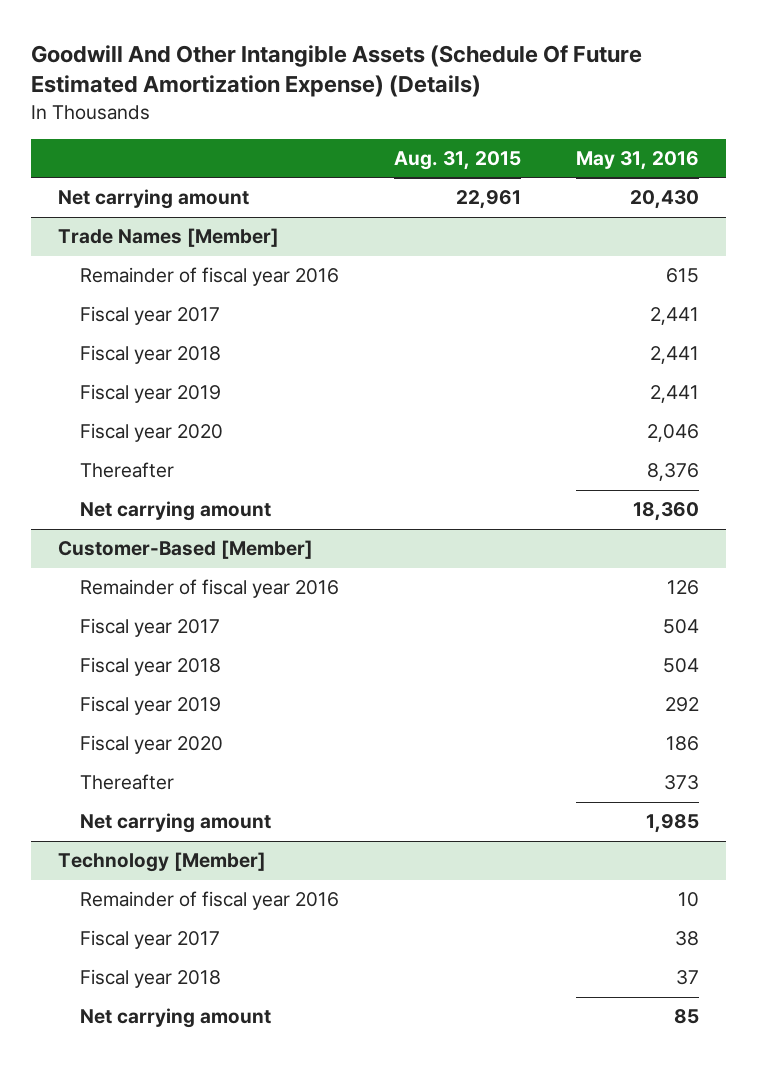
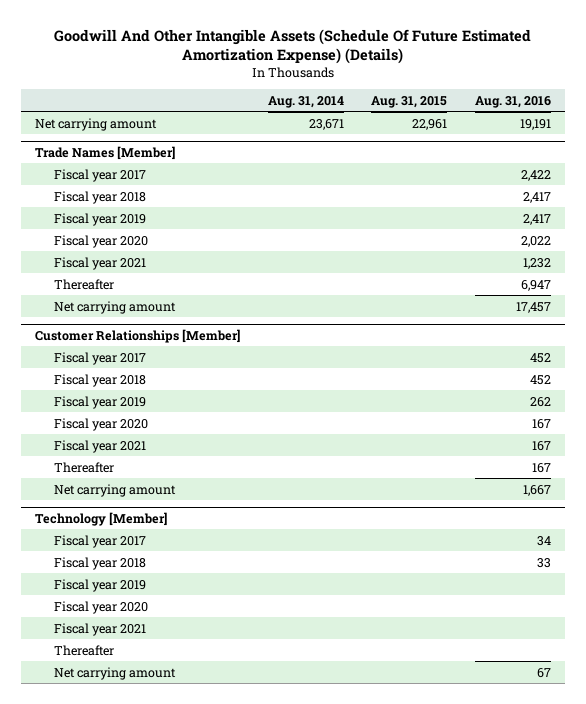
[575,151,699,171] May 31, 2016 -> none
none -> [267,95,344,108] Aug. 31, 2014
none -> [474,95,551,108] Aug. 31, 2016
[80,267,340,287] Remainder of fiscal year 2016 -> none
none -> [54,256,147,270] Fiscal year 2021
[80,579,340,599] Remainder of fiscal year 2016 -> none
[58,540,314,560] Customer-Based [Member] -> [35,328,241,343] Customer Relationships [Member]
none -> [54,439,147,453] Fiscal year 2021
[80,891,340,911] Remainder of fiscal year 2016 -> none
none -> [54,578,147,592] Fiscal year 2019
none -> [54,600,149,614] Fiscal year 2020
none -> [54,622,147,636] Fiscal year 2021
none -> [54,644,115,656] Thereafter

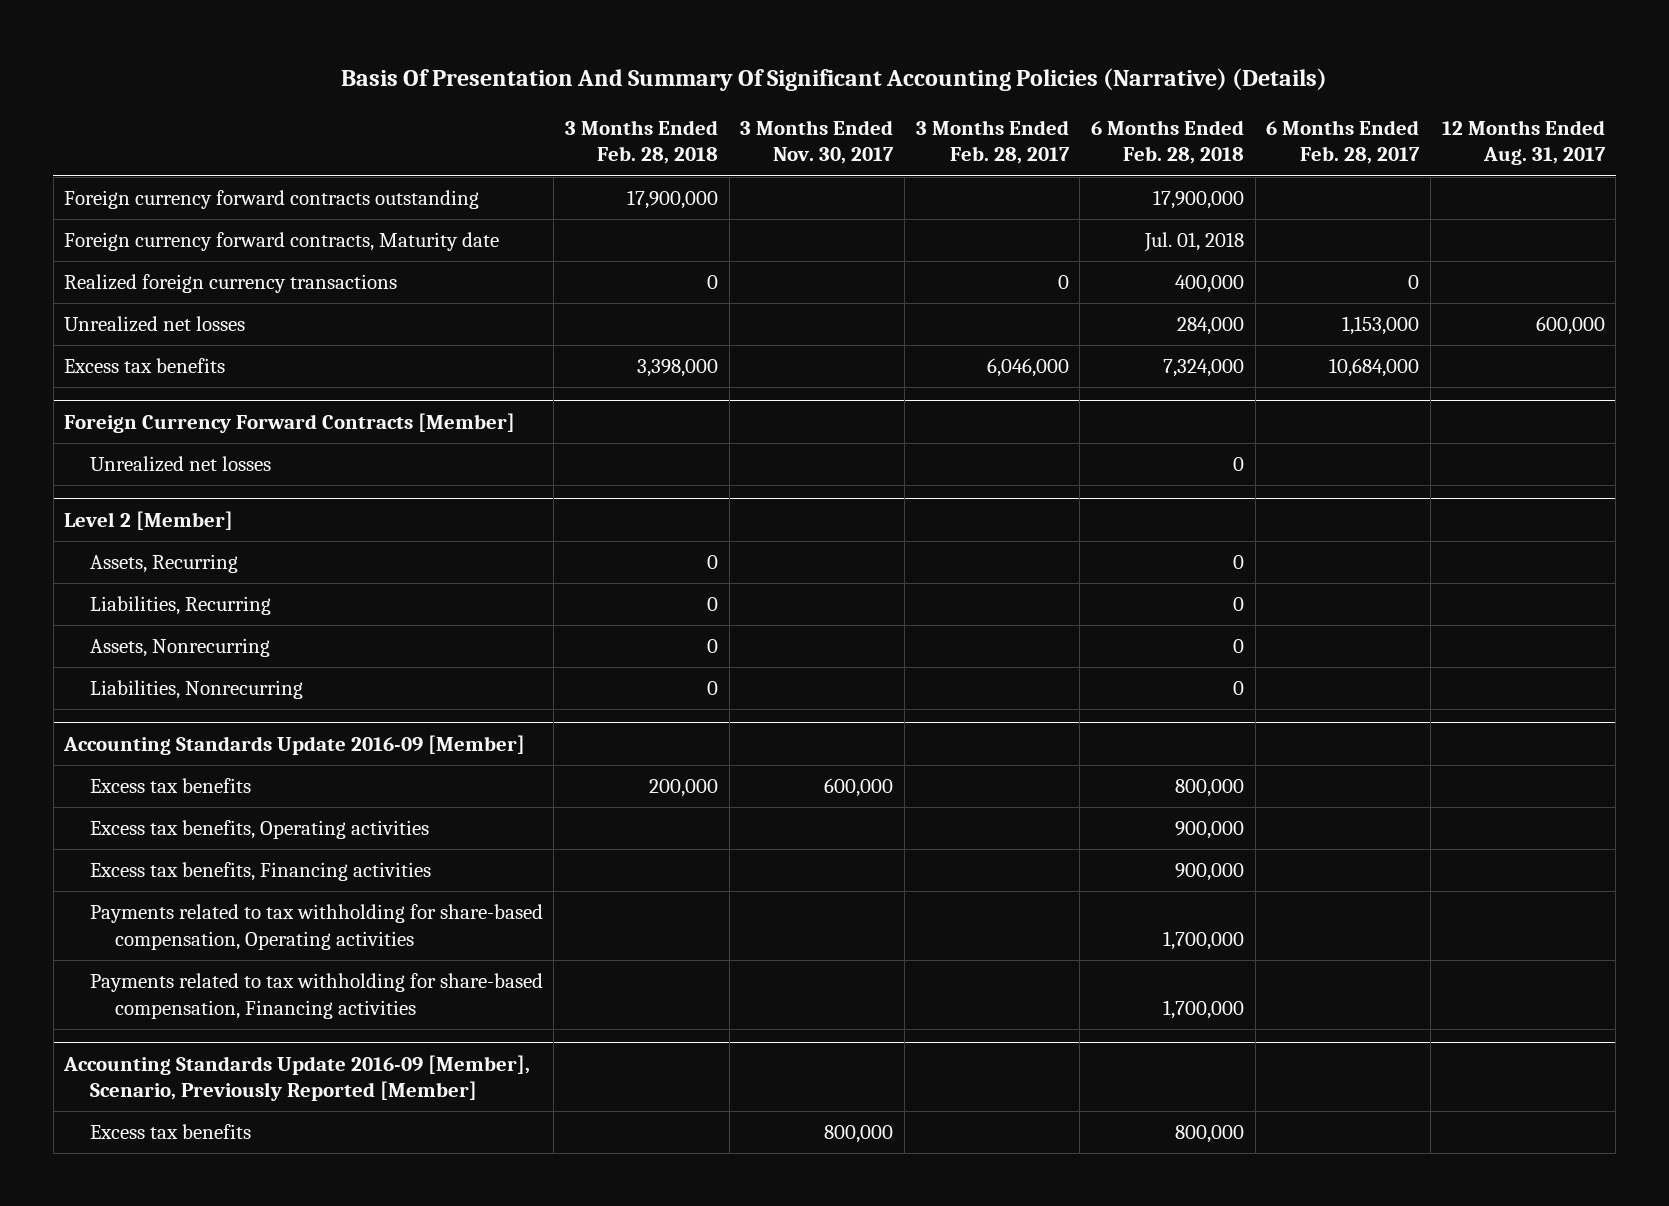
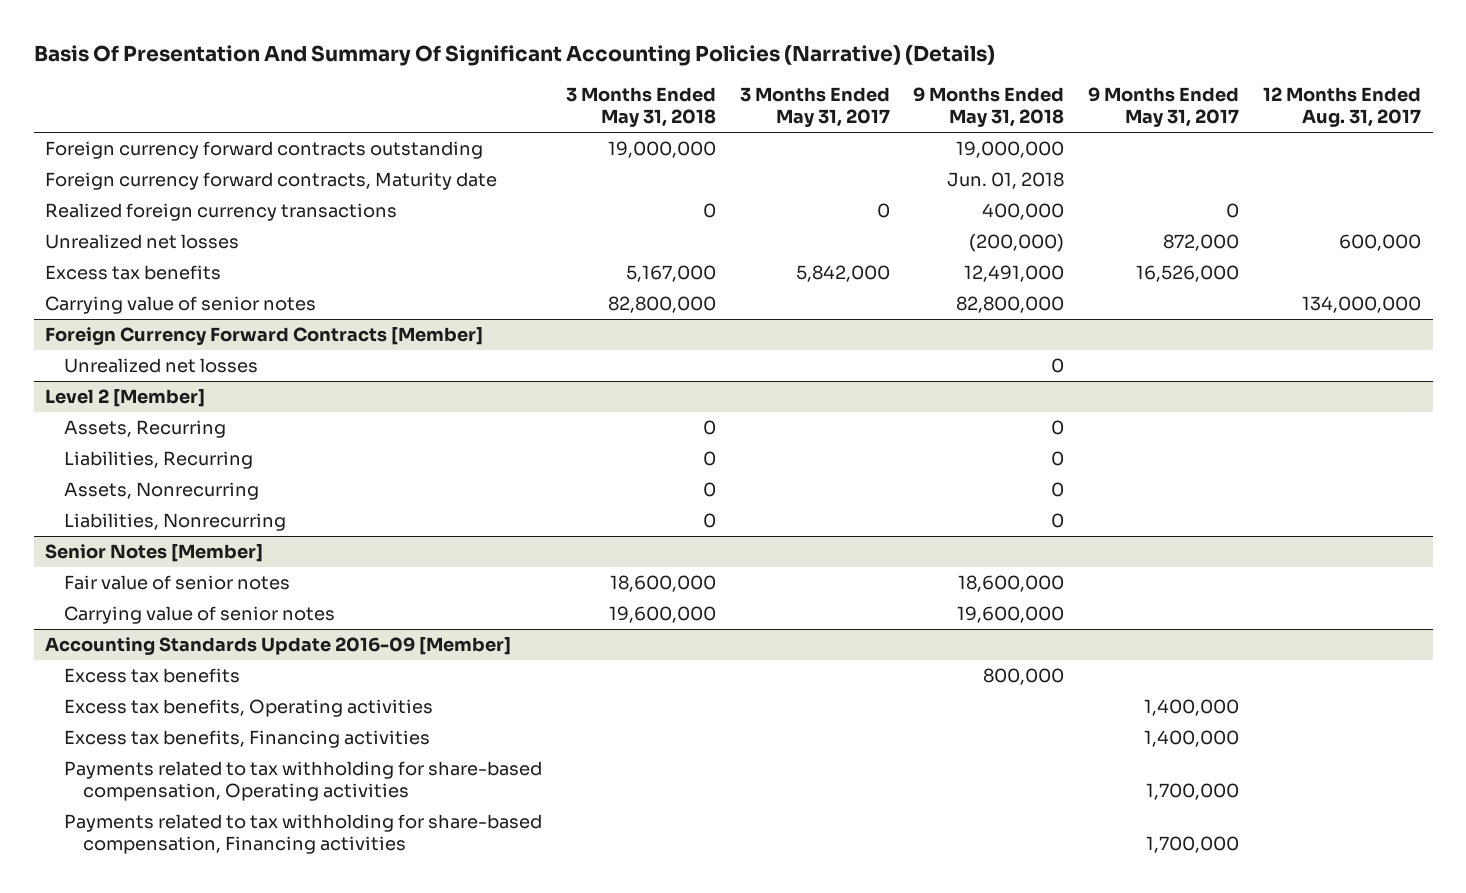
[564,120,718,165] 3 Months Ended Feb. 28, 2018 -> none
[740,120,895,165] 3 Months Ended Nov. 30, 2017 -> none
[915,120,1070,165] 3 Months Ended Feb. 28, 2017 -> none
[1090,120,1244,165] 6 Months Ended Feb. 28, 2018 -> none
[1266,120,1421,165] 6 Months Ended Feb. 28, 2017 -> none
none -> [565,87,716,128] 3 Months Ended May 31, 2018
none -> [739,87,890,128] 3 Months Ended May 31, 2017
none -> [913,87,1065,128] 9 Months Ended May 31, 2018
none -> [1088,87,1240,128] 9 Months Ended May 31, 2017
none -> [45,295,317,314] Carrying value of senior notes
none -> [45,543,264,562] Senior Notes [Member]
none -> [64,574,291,590] Fair value of senior notes
none -> [64,605,336,624] Carrying value of senior notes
[63,1054,531,1101] Accounting Standards Update 2016-09 [Member], Scenario, Previously Reported [Member] -> none
[89,1124,251,1140] Excess tax benefits -> none

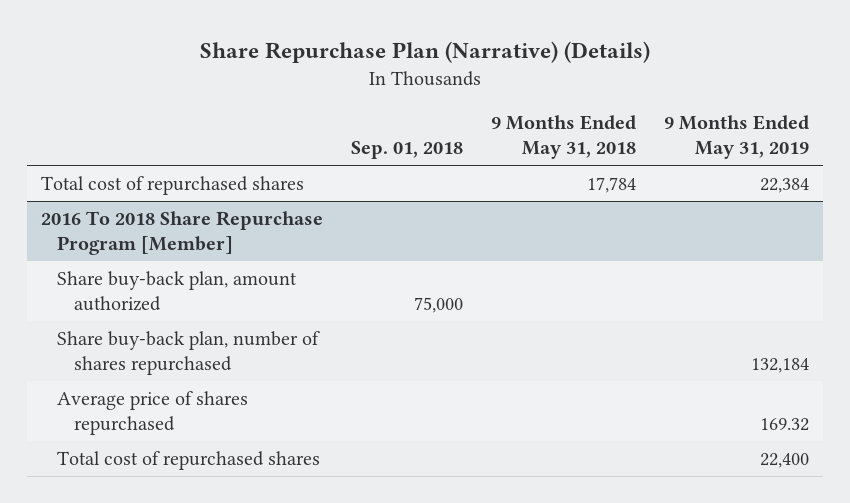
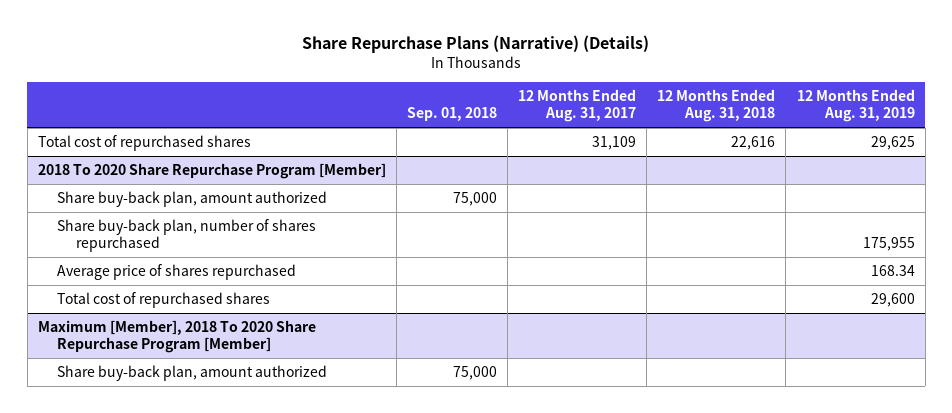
[200,40,651,63] Share Repurchase Plan (Narrative) (Details) -> [302,34,650,53] Share Repurchase Plans (Narrative) (Details)
[491,114,637,159] 9 Months Ended May 31, 2018 -> none
[664,114,810,159] 9 Months Ended May 31, 2019 -> none
none -> [518,89,637,123] 12 Months Ended Aug. 31, 2017
none -> [657,89,776,123] 12 Months Ended Aug. 31, 2018
none -> [796,89,915,123] 12 Months Ended Aug. 31, 2019
none -> [37,163,386,180] 2018 To 2020 Share Repurchase Program [Member]
none -> [56,191,327,208] Share buy-back plan, amount authorized
none -> [56,219,316,253] Share buy-back plan, number of shares repurchased
none -> [56,264,296,281] Average price of shares repurchased
none -> [56,292,270,309] Total cost of repurchased shares
[41,211,324,256] 2016 To 2018 Share Repurchase Program [Member] -> [37,320,316,354] Maximum [Member], 2018 To 2020 Share Repurchase Program [Member]
[57,331,321,376] Share buy-back plan, number of shares repurchased -> none
[57,391,249,436] Average price of shares repurchased -> none
[57,451,321,471] Total cost of repurchased shares -> none

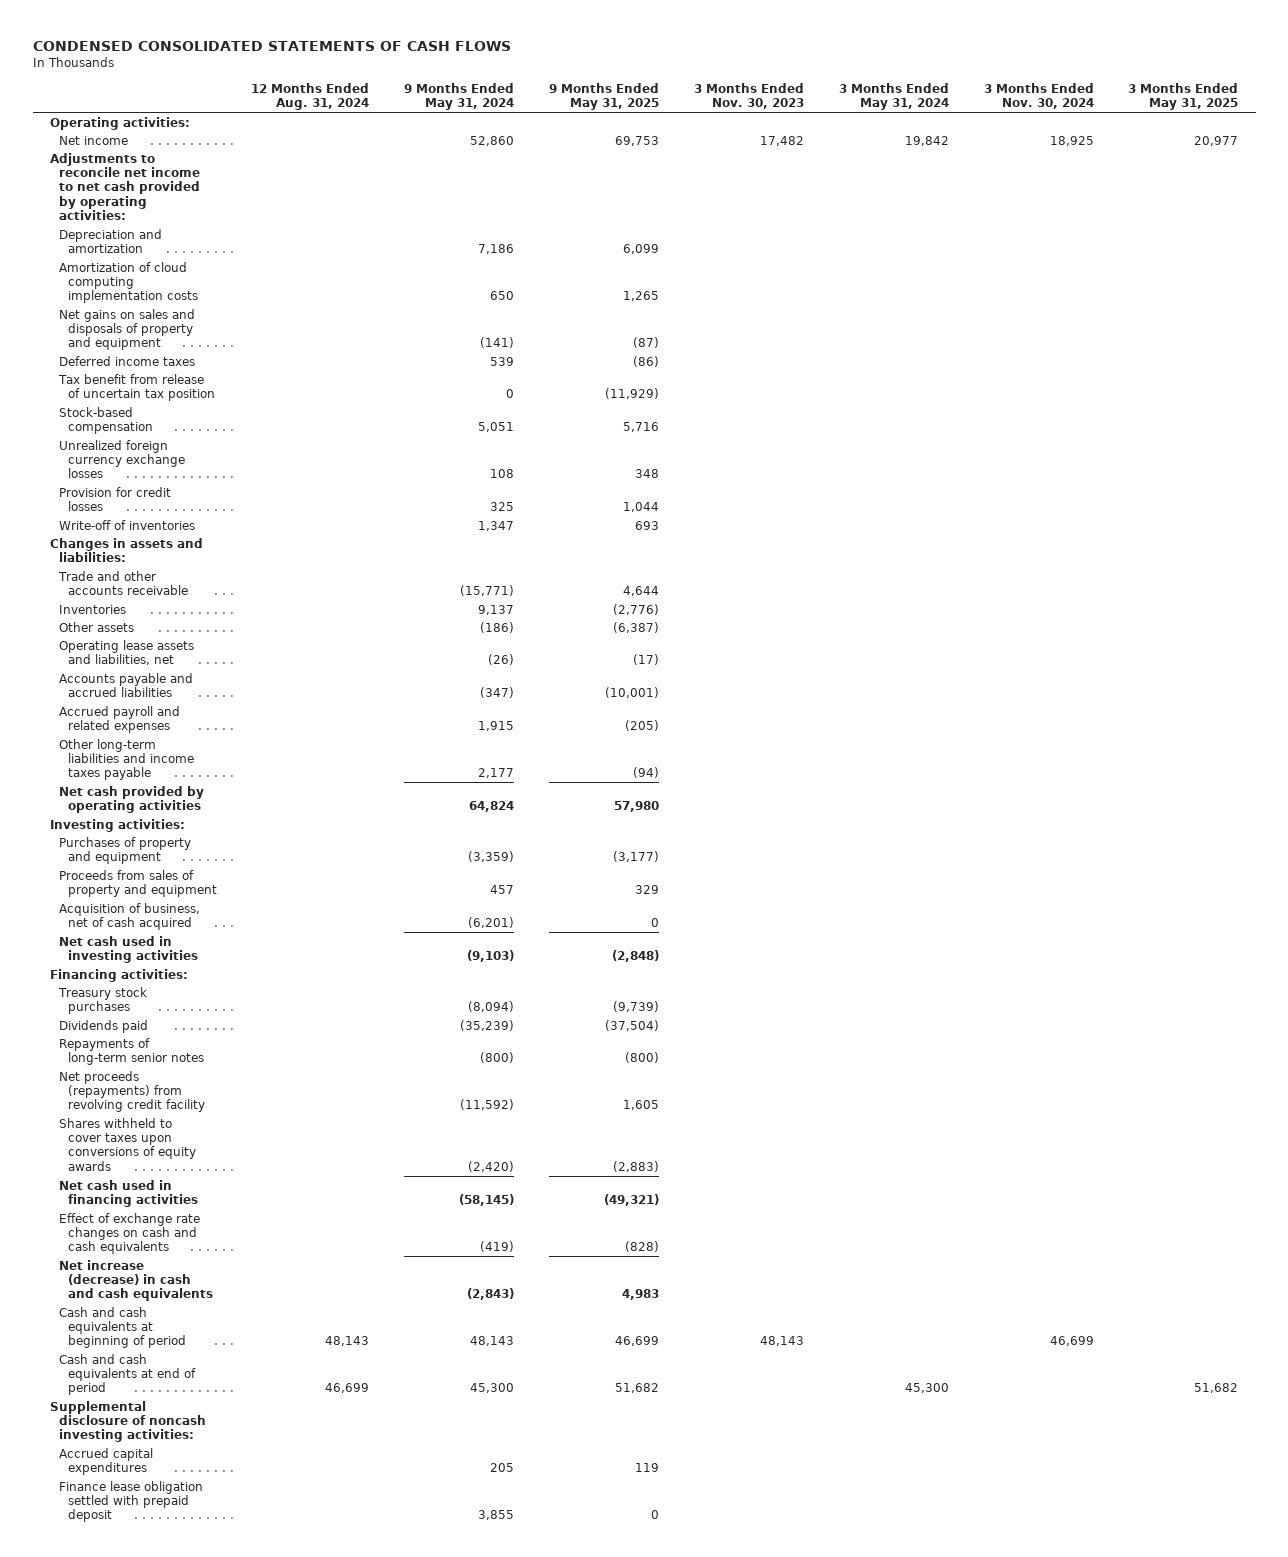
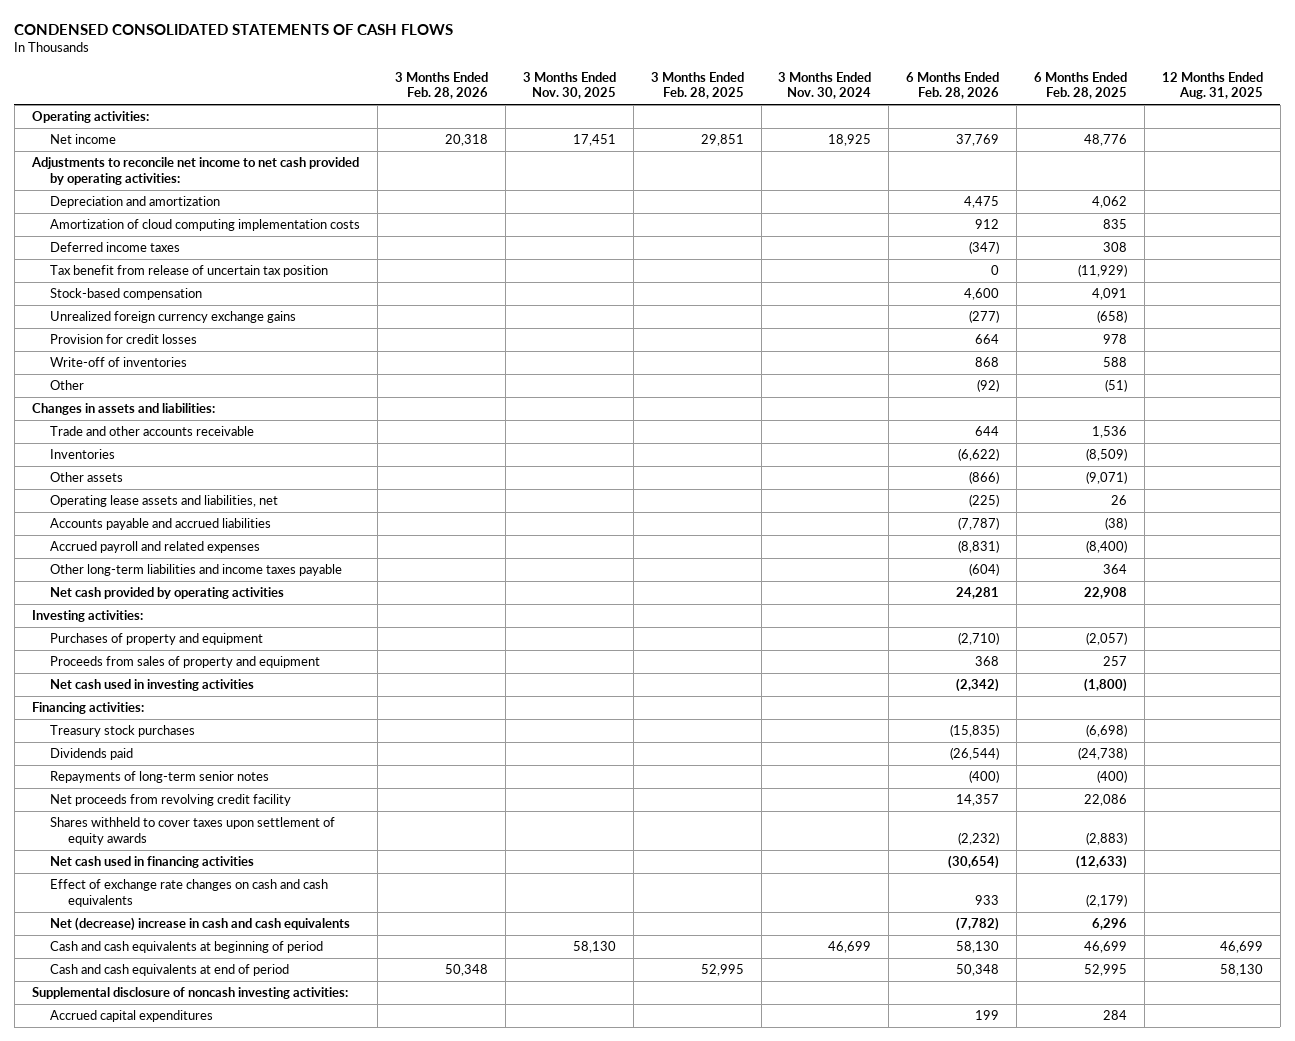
[251,82,370,111] 12 Months Ended Aug. 31, 2024 -> none
[404,82,515,111] 9 Months Ended May 31, 2024 -> none
[549,82,660,111] 9 Months Ended May 31, 2025 -> none
[693,82,804,110] 3 Months Ended Nov. 30, 2023 -> none
[838,82,949,111] 3 Months Ended May 31, 2024 -> none
[1128,82,1239,111] 3 Months Ended May 31, 2025 -> none
none -> [394,71,488,100] 3 Months Ended Feb. 28, 2026
none -> [522,71,616,100] 3 Months Ended Nov. 30, 2025
none -> [650,71,744,100] 3 Months Ended Feb. 28, 2025
none -> [906,71,1000,100] 6 Months Ended Feb. 28, 2026
none -> [1034,71,1128,100] 6 Months Ended Feb. 28, 2025
none -> [1162,71,1264,100] 12 Months Ended Aug. 31, 2025
[58,308,195,351] Net gains on sales and disposals of property and equipment -> none
[58,439,185,479] Unrealized foreign currency exchange losses -> [50,311,297,324] Unrealized foreign currency exchange gains
none -> [50,380,85,391] Other
[58,902,200,930] Acquisition of business, net of cash acquired -> none
[58,1070,205,1113] Net proceeds (repayments) from revolving credit facility -> [50,794,292,807] Net proceeds from revolving credit facility
[58,1117,196,1171] Shares withheld to cover taxes upon conversions of equity awards -> [50,817,336,845] Shares withheld to cover taxes upon settlement of equity awards
[58,1259,213,1302] Net increase (decrease) in cash and cash equivalents -> [50,917,351,932] Net (decrease) increase in cash and cash equivalents
[58,1480,203,1523] Finance lease obligation settled with prepaid deposit -> none

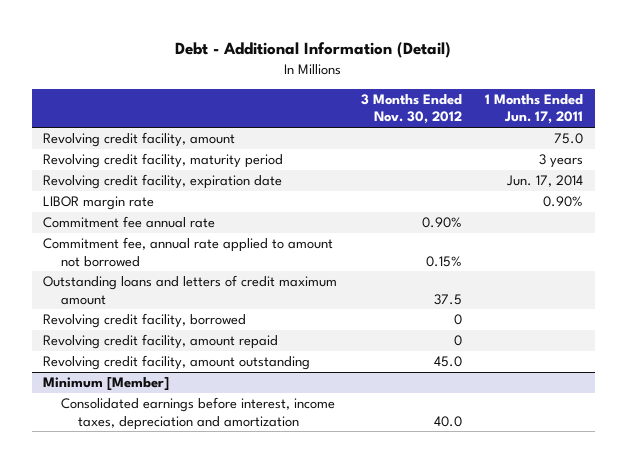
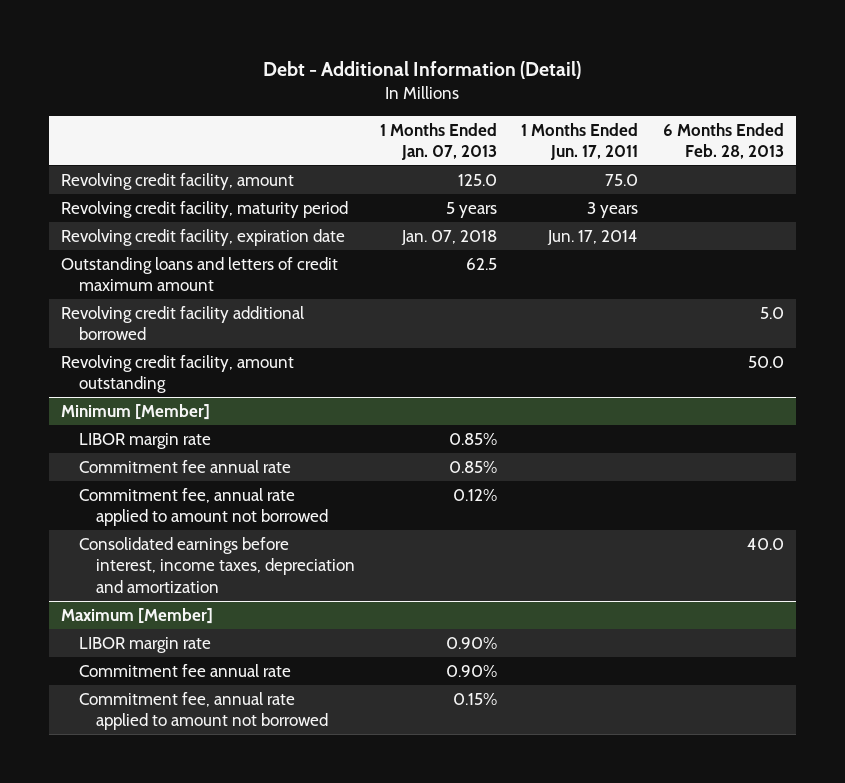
[360,94,462,125] 3 Months Ended Nov. 30, 2012 -> none
none -> [379,122,497,161] 1 Months Ended Jan. 07, 2013
none -> [662,122,784,160] 6 Months Ended Feb. 28, 2013
[43,196,155,211] LIBOR margin rate -> none
[43,216,216,229] Commitment fee annual rate -> none
[43,237,334,267] Commitment fee, annual rate applied to amount not borrowed -> none
[43,334,279,350] Revolving credit facility, amount repaid -> none
[43,313,247,329] Revolving credit facility, borrowed -> [61,305,305,341] Revolving credit facility additional borrowed
none -> [78,432,211,449] LIBOR margin rate
none -> [78,459,291,473] Commitment fee annual rate
none -> [78,487,329,527] Commitment fee, annual rate applied to amount not borrowed
none -> [61,607,214,624] Maximum [Member]
none -> [78,636,211,653] LIBOR margin rate
none -> [78,663,291,677] Commitment fee annual rate
none -> [78,691,329,731] Commitment fee, annual rate applied to amount not borrowed

